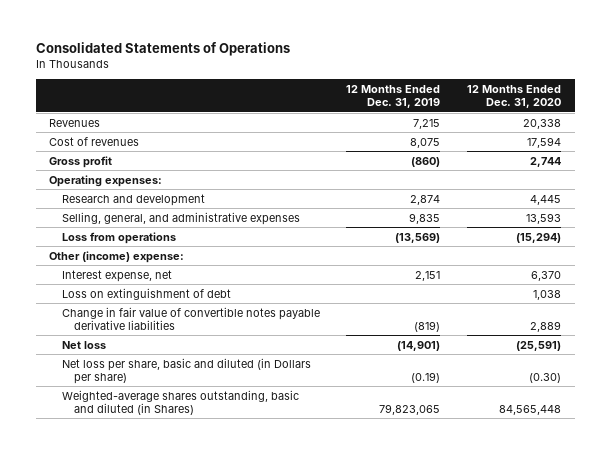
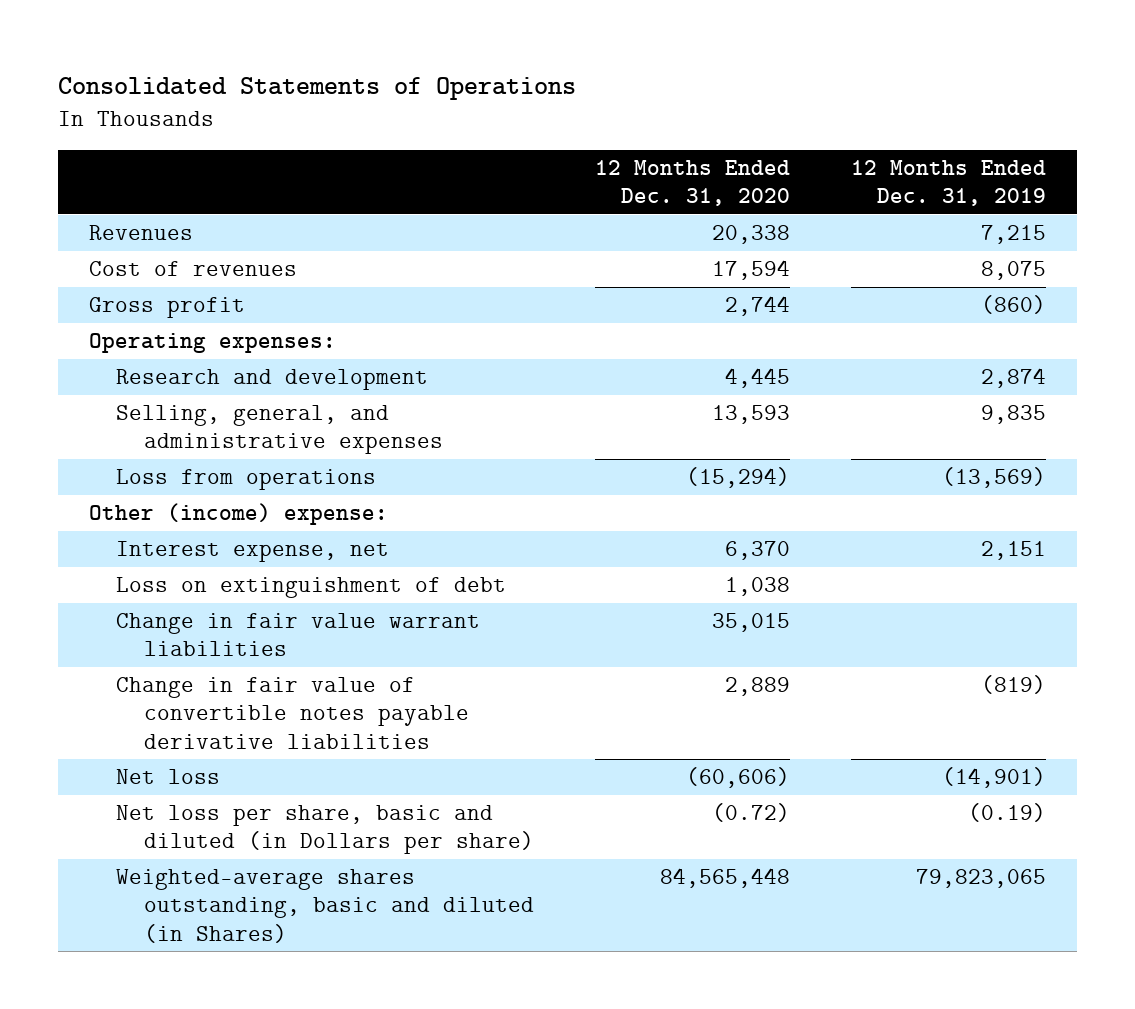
none -> [116,613,481,657] Change in fair value warrant liabilities
[516,340,562,351] (25,591) -> [685,767,790,789] (60,606)
[529,372,562,383] (0.30) -> [711,803,790,823] (0.72)

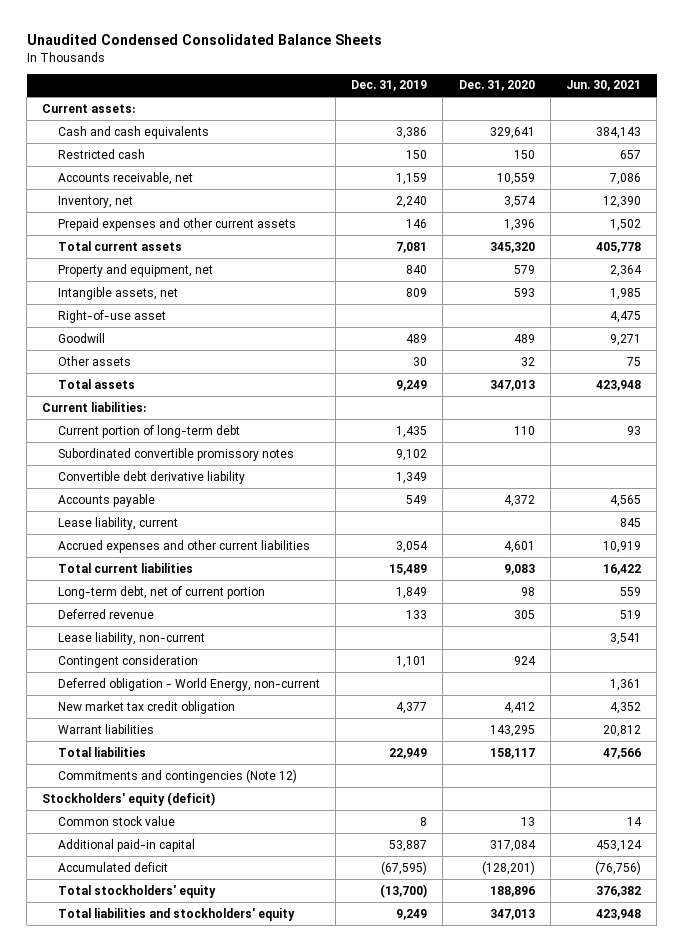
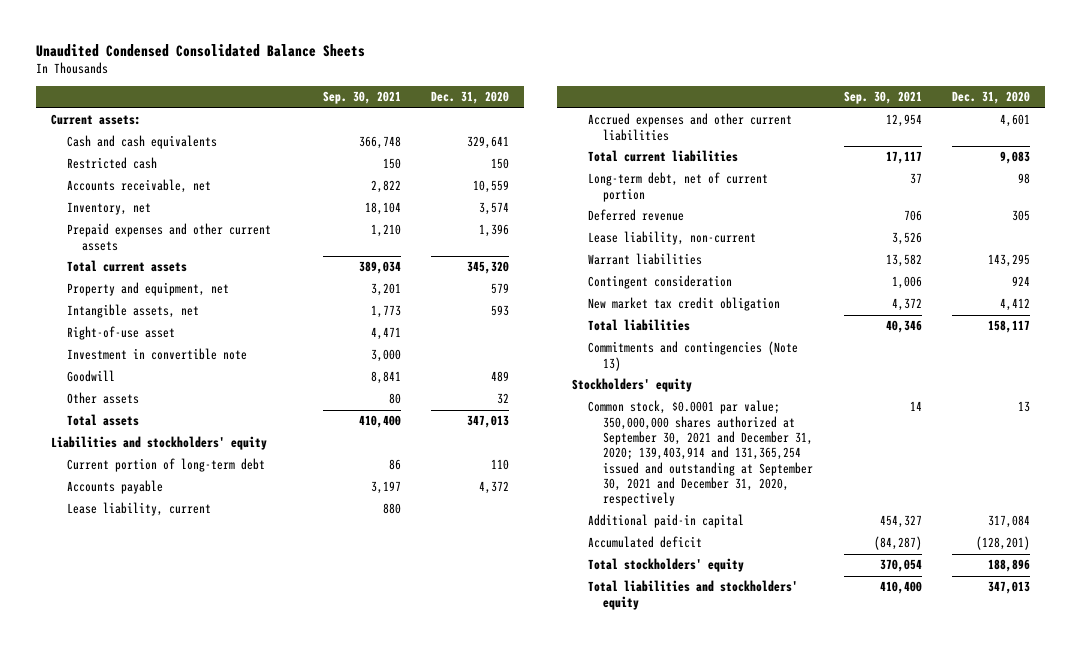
[351,80,428,92] Dec. 31, 2019 -> none
[566,80,642,92] Jun. 30, 2021 -> none
none -> [322,91,401,105] Sep. 30, 2021
none -> [66,348,247,361] Investment in convertible note
[42,401,147,412] Current liabilities: -> none
none -> [50,436,267,451] Liabilities and stockholders' equity
[57,447,294,461] Subordinated convertible promissory notes -> none
[57,470,245,484] Convertible debt derivative liability -> none
[57,723,154,734] Warrant liabilities -> [587,253,702,266] Warrant liabilities
[57,677,320,691] Deferred obligation - World Energy, non-current -> none
[57,768,297,783] Commitments and contingencies (Note 12) -> [587,341,798,371] Commitments and contingencies (Note 13)
[42,791,216,806] Stockholders' equity (deficit) -> [571,378,692,393] Stockholders' equity
[57,815,175,826] Common stock value -> [587,400,814,507] Common stock, $0.0001 par value; 350,000,000 shares authorized at September 30, 2021 and December 31, 2020; 139,403,914 and 131,365,254 issued and outstanding at September 30, 2021 and December 31, 2020, respectively

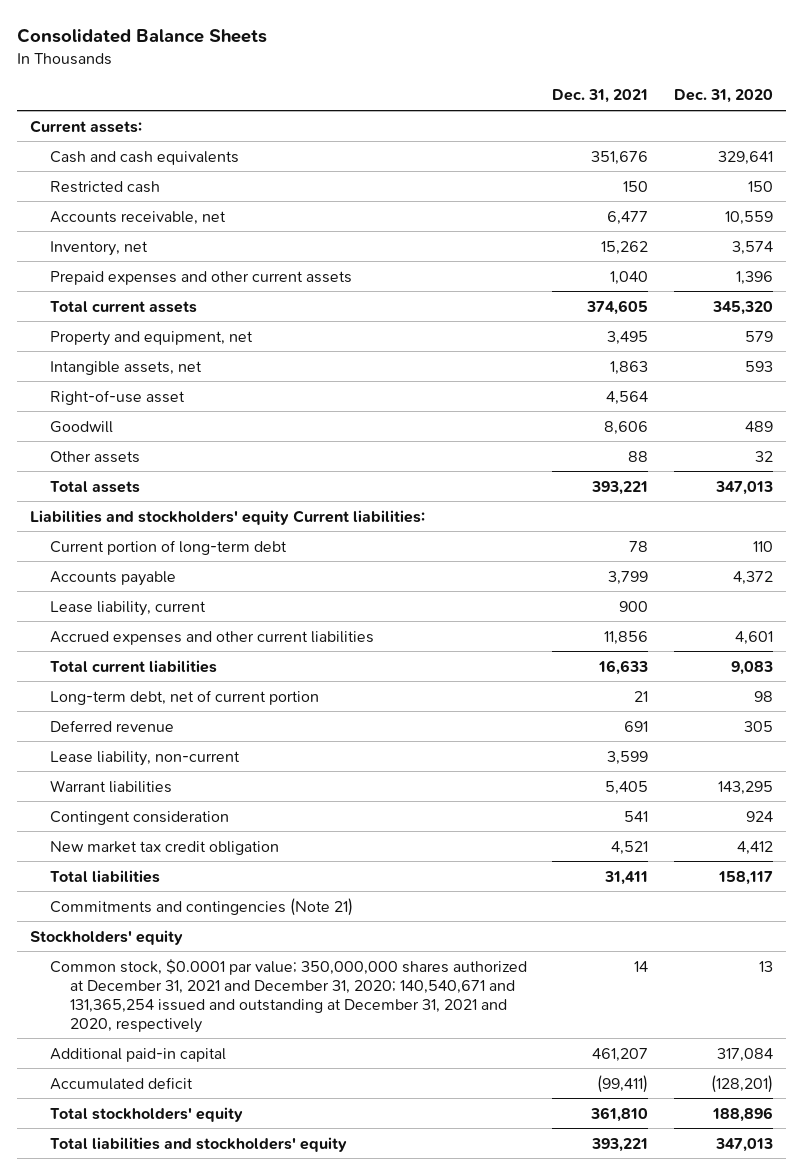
[35,43,365,57] Unaudited Condensed Consolidated Balance Sheets -> [16,27,267,43] Consolidated Balance Sheets
[322,91,401,105] Sep. 30, 2021 -> none
none -> [552,89,649,104] Dec. 31, 2021
[66,348,247,361] Investment in convertible note -> none
[50,436,267,451] Liabilities and stockholders' equity -> [29,509,425,525] Liabilities and stockholders' equity Current liabilities:
[587,341,798,371] Commitments and contingencies (Note 13) -> [49,897,353,916] Commitments and contingencies (Note 21)
[587,400,814,507] Common stock, $0.0001 par value; 350,000,000 shares authorized at September 30, 2021 and December 31, 2020; 139,403,914 and 131,365,254 issued and outstanding at September 30, 2021 and December 31, 2020, respectively -> [49,958,527,1033] Common stock, $0.0001 par value; 350,000,000 shares authorized at December 31, 2021 and December 31, 2020; 140,540,671 and 131,365,254 issued and outstanding at December 31, 2021 and 2020, respectively

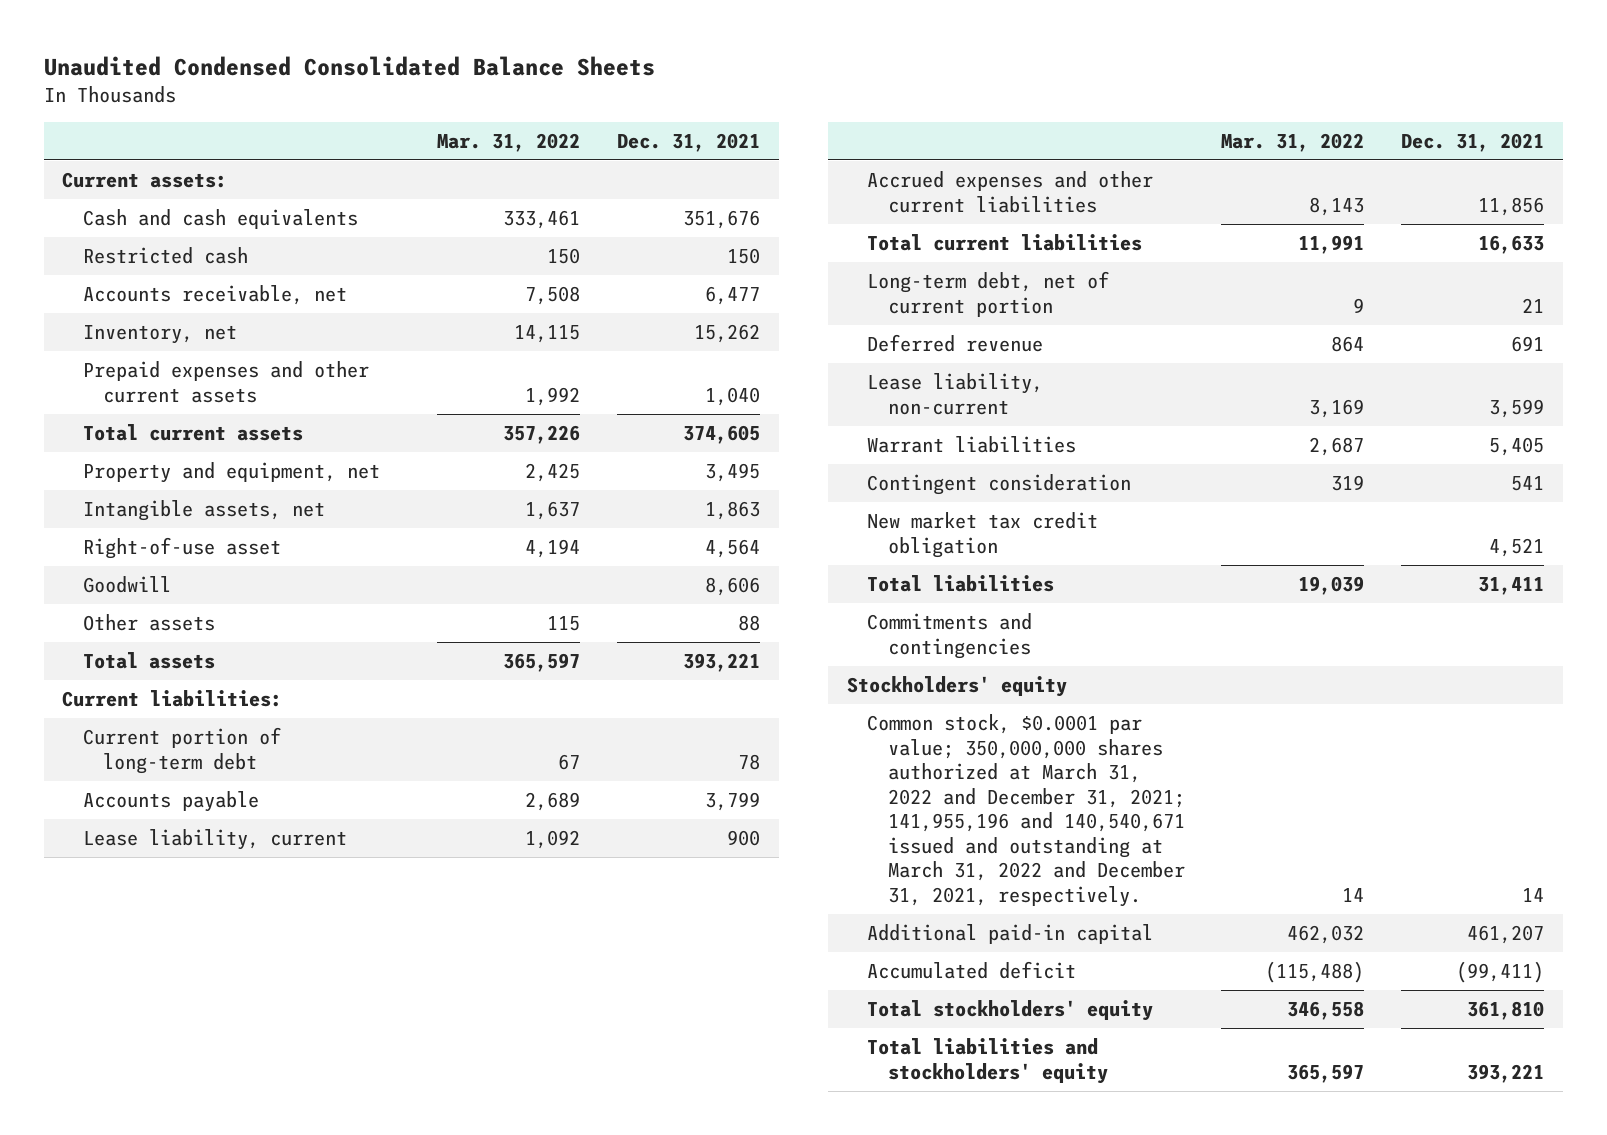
[16,27,267,43] Consolidated Balance Sheets -> [43,55,655,76] Unaudited Condensed Consolidated Balance Sheets
[673,89,773,104] Dec. 31, 2020 -> none
none -> [437,132,581,152] Mar. 31, 2022
[29,509,425,525] Liabilities and stockholders' equity Current liabilities: -> none
none -> [62,690,283,708] Current liabilities:
[49,897,353,916] Commitments and contingencies (Note 21) -> [867,613,1033,659] Commitments and contingencies
[49,958,527,1033] Common stock, $0.0001 par value; 350,000,000 shares authorized at December 31, 2021 and December 31, 2020; 140,540,671 and 131,365,254 issued and outstanding at December 31, 2021 and 2020, respectively -> [867,714,1185,907] Common stock, $0.0001 par value; 350,000,000 shares authorized at March 31, 2022 and December 31, 2021; 141,955,196 and 140,540,671 issued and outstanding at March 31, 2022 and December 31, 2021, respectively.

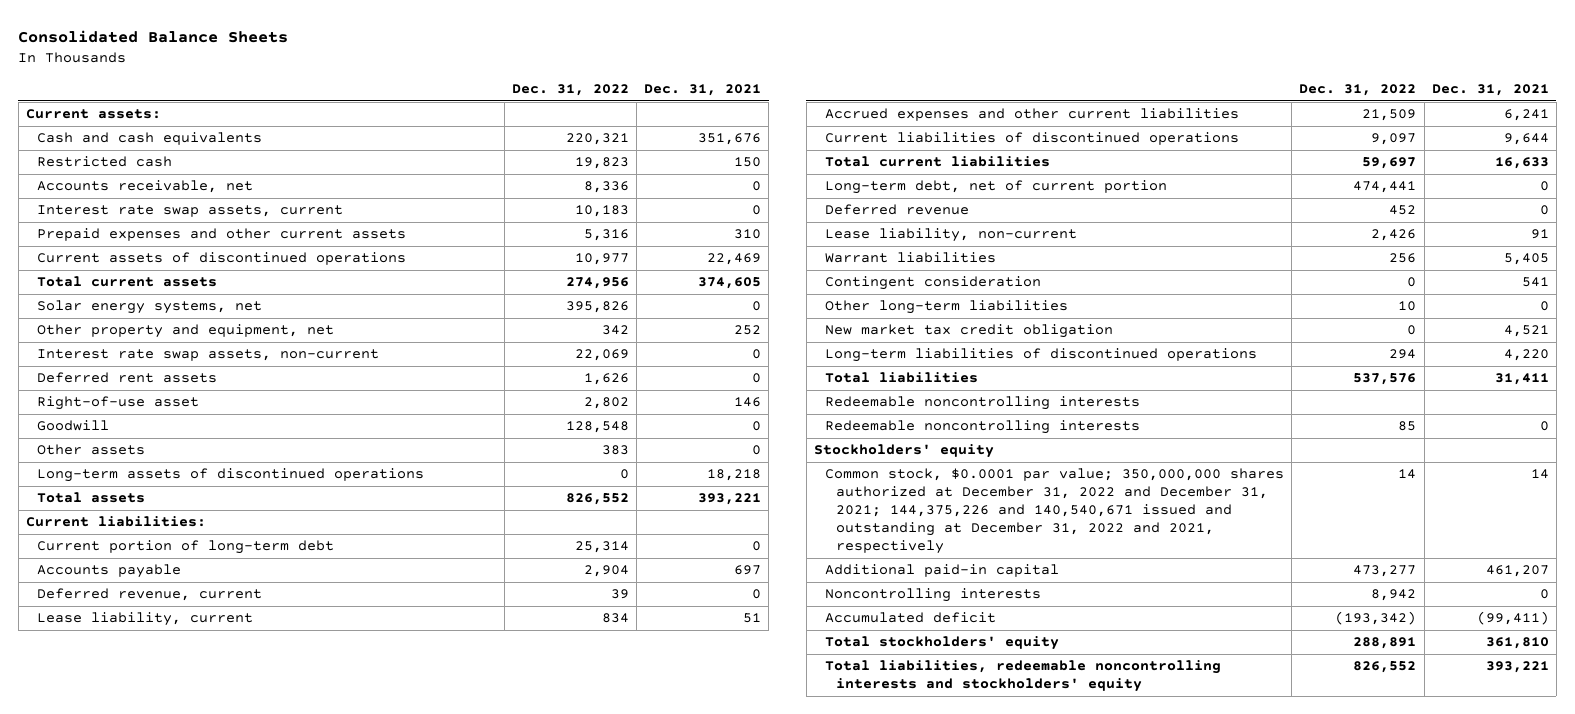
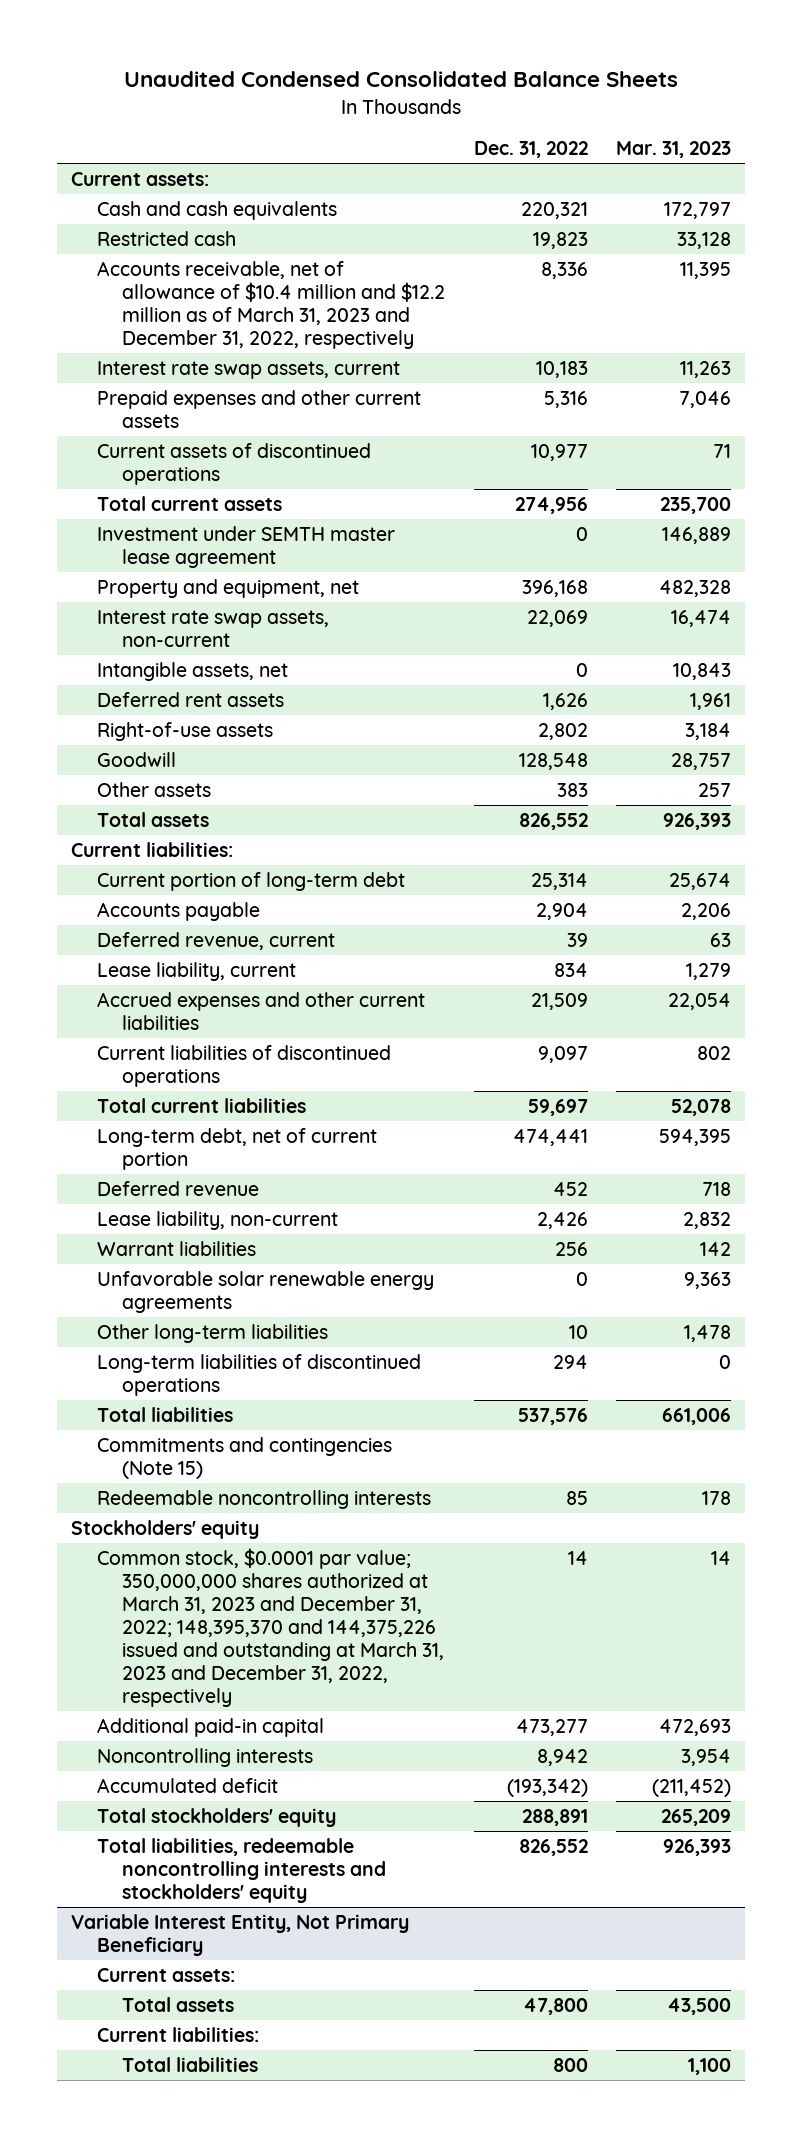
[18,29,289,43] Consolidated Balance Sheets -> [124,71,679,88] Unaudited Condensed Consolidated Balance Sheets
[644,84,762,97] Dec. 31, 2021 -> none
none -> [616,141,732,159] Mar. 31, 2023
[37,180,254,194] Accounts receivable, net -> [96,260,446,350] Accounts receivable, net of allowance of $10.4 million and $12.2 million as of March 31, 2023 and December 31, 2022, respectively
[37,300,263,315] Solar energy systems, net -> none
none -> [96,525,395,568] Investment under SEMTH master lease agreement
[37,324,335,339] Other property and equipment, net -> [96,578,359,598] Property and equipment, net
[601,325,629,336] 342 -> [521,579,588,597] 396,168
none -> [96,661,288,681] Intangible assets, net
[37,396,200,411] Right-of-use asset -> [96,721,273,741] Right-of-use assets
[37,468,425,483] Long-term assets of discontinued operations -> none
[825,276,1042,291] Contingent consideration -> none
none -> [96,1270,434,1313] Unfavorable solar renewable energy agreements
[825,324,1114,339] New market tax credit obligation -> none
[825,396,1141,411] Redeemable noncontrolling interests -> [96,1436,392,1479] Commitments and contingencies (Note 15)
[825,468,1285,555] Common stock, $0.0001 par value; 350,000,000 shares authorized at December 31, 2022 and December 31, 2021; 144,375,226 and 140,540,671 issued and outstanding at December 31, 2022 and 2021, respectively -> [96,1547,445,1708] Common stock, $0.0001 par value; 350,000,000 shares authorized at March 31, 2023 and December 31, 2022; 148,395,370 and 144,375,226 issued and outstanding at March 31, 2023 and December 31, 2022, respectively
none -> [71,1913,410,1956] Variable Interest Entity, Not Primary Beneficiary
none -> [96,1967,235,1982] Current assets:
none -> [122,1996,235,2012] Total assets
none -> [96,2026,259,2042] Current liabilities:
none -> [122,2056,259,2072] Total liabilities

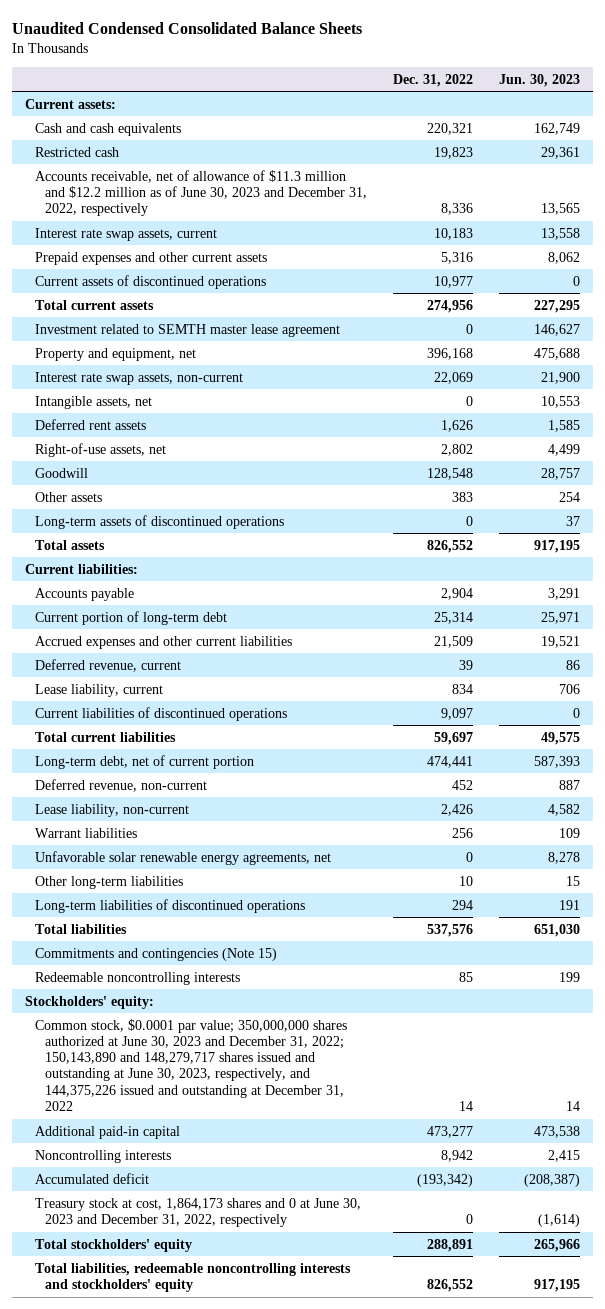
[616,141,732,159] Mar. 31, 2023 -> none
none -> [499,73,581,87] Jun. 30, 2023
[96,260,446,350] Accounts receivable, net of allowance of $10.4 million and $12.2 million as of March 31, 2023 and December 31, 2022, respectively -> [35,169,368,217] Accounts receivable, net of allowance of $11.3 million and $12.2 million as of June 30, 2023 and December 31, 2022, respectively
[96,525,395,568] Investment under SEMTH master lease agreement -> [35,323,341,337] Investment related to SEMTH master lease agreement
[96,721,273,741] Right-of-use assets -> [35,442,167,457] Right-of-use assets, net
none -> [35,514,285,529] Long-term assets of discontinued operations
[96,871,405,891] Current portion of long-term debt -> [35,610,228,625] Current portion of long-term debt
[96,991,425,1030] Accrued expenses and other current liabilities -> [35,635,293,649] Accrued expenses and other current liabilities
[96,1180,259,1196] Deferred revenue -> [35,778,208,792] Deferred revenue, non-current
[96,1270,434,1313] Unfavorable solar renewable energy agreements -> [35,850,332,865] Unfavorable solar renewable energy agreements, net
[71,1519,260,1539] Stockholders' equity -> [24,995,154,1009] Stockholders' equity:
[96,1547,445,1708] Common stock, $0.0001 par value; 350,000,000 shares authorized at March 31, 2023 and December 31, 2022; 148,395,370 and 144,375,226 issued and outstanding at March 31, 2023 and December 31, 2022, respectively -> [35,1018,348,1111] Common stock, $0.0001 par value; 350,000,000 shares authorized at June 30, 2023 and December 31, 2022; 150,143,890 and 148,279,717 shares issued and outstanding at June 30, 2023, respectively, and 144,375,226 issued and outstanding at December 31, 2022
none -> [35,1197,362,1228] Treasury stock at cost, 1,864,173 shares and 0 at June 30, 2023 and December 31, 2022, respectively
[71,1913,410,1956] Variable Interest Entity, Not Primary Beneficiary -> none
[96,1967,235,1982] Current assets: -> none
[122,1996,235,2012] Total assets -> none
[96,2026,259,2042] Current liabilities: -> none
[122,2056,259,2072] Total liabilities -> none

